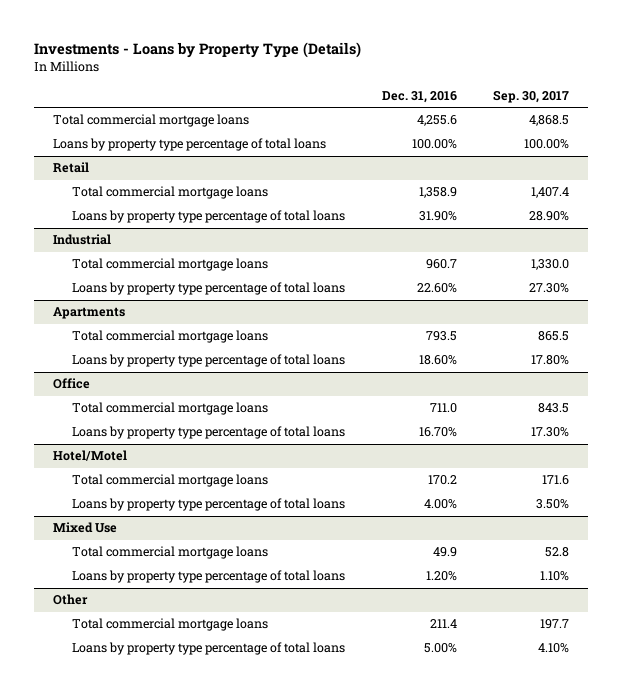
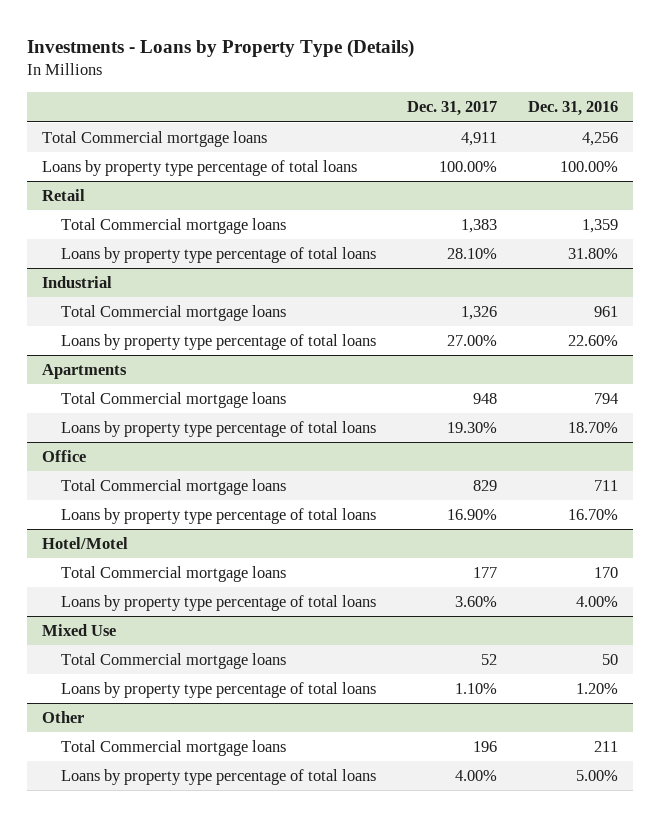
[493,89,570,103] Sep. 30, 2017 -> none
none -> [406,101,497,117] Dec. 31, 2017
[52,114,249,128] Total commercial mortgage loans -> [42,131,268,148] Total Commercial mortgage loans
[416,115,457,127] 4,255.6 -> [581,132,618,147] 4,256
[71,186,268,200] Total commercial mortgage loans -> [61,218,287,235] Total Commercial mortgage loans
[418,187,457,199] 1,358.9 -> [581,219,618,234] 1,359
[418,211,457,222] 31.90% -> [567,248,618,260] 31.80%
[71,258,268,272] Total commercial mortgage loans -> [61,305,287,322] Total Commercial mortgage loans
[425,259,457,270] 960.7 -> [593,306,618,318] 961
[71,330,268,344] Total commercial mortgage loans -> [61,392,287,409] Total Commercial mortgage loans
[425,331,457,342] 793.5 -> [593,393,618,405] 794
[418,355,457,366] 18.60% -> [567,422,618,434] 18.70%
[71,402,268,416] Total commercial mortgage loans -> [61,479,287,496] Total Commercial mortgage loans
[429,403,457,414] 711.0 -> [593,480,618,492] 711
[71,474,268,488] Total commercial mortgage loans -> [61,566,287,583] Total Commercial mortgage loans
[427,475,457,486] 170.2 -> [593,567,618,579] 170
[71,546,268,560] Total commercial mortgage loans -> [61,653,287,670] Total Commercial mortgage loans
[432,547,457,558] 49.9 -> [601,654,618,666] 50
[71,618,268,632] Total commercial mortgage loans -> [61,740,287,757] Total Commercial mortgage loans
[429,619,457,629] 211.4 -> [593,741,618,753] 211

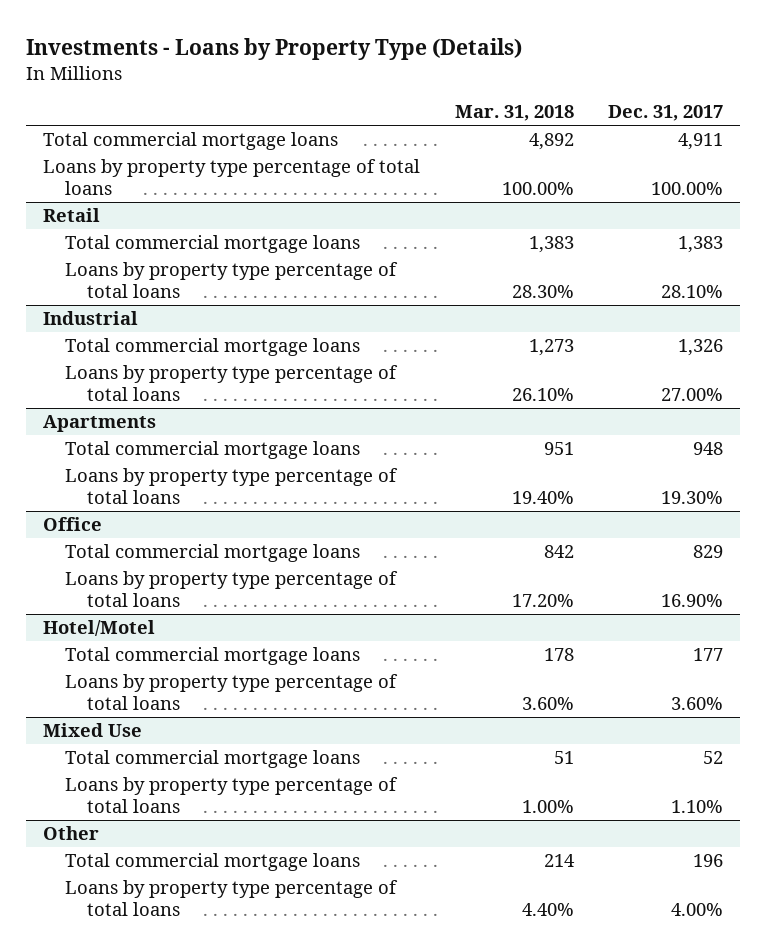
[527,101,618,117] Dec. 31, 2016 -> none
none -> [454,105,574,122] Mar. 31, 2018
[42,131,268,148] Total Commercial mortgage loans -> [43,132,339,151] Total commercial mortgage loans
[61,218,287,235] Total Commercial mortgage loans -> [65,235,361,254] Total commercial mortgage loans
[61,305,287,322] Total Commercial mortgage loans -> [65,338,361,357] Total commercial mortgage loans
[61,392,287,409] Total Commercial mortgage loans -> [65,441,361,460] Total commercial mortgage loans
[61,479,287,496] Total Commercial mortgage loans -> [65,544,361,563] Total commercial mortgage loans
[61,566,287,583] Total Commercial mortgage loans -> [65,647,361,666] Total commercial mortgage loans
[61,653,287,670] Total Commercial mortgage loans -> [65,750,361,769] Total commercial mortgage loans
[61,740,287,757] Total Commercial mortgage loans -> [65,853,361,872] Total commercial mortgage loans

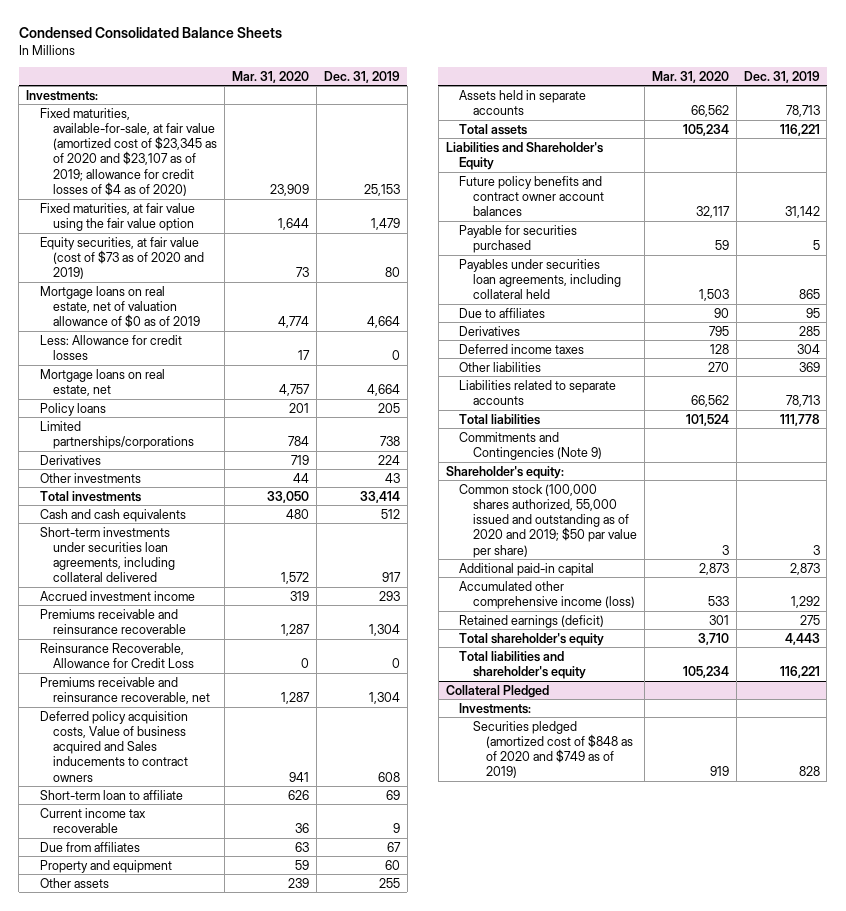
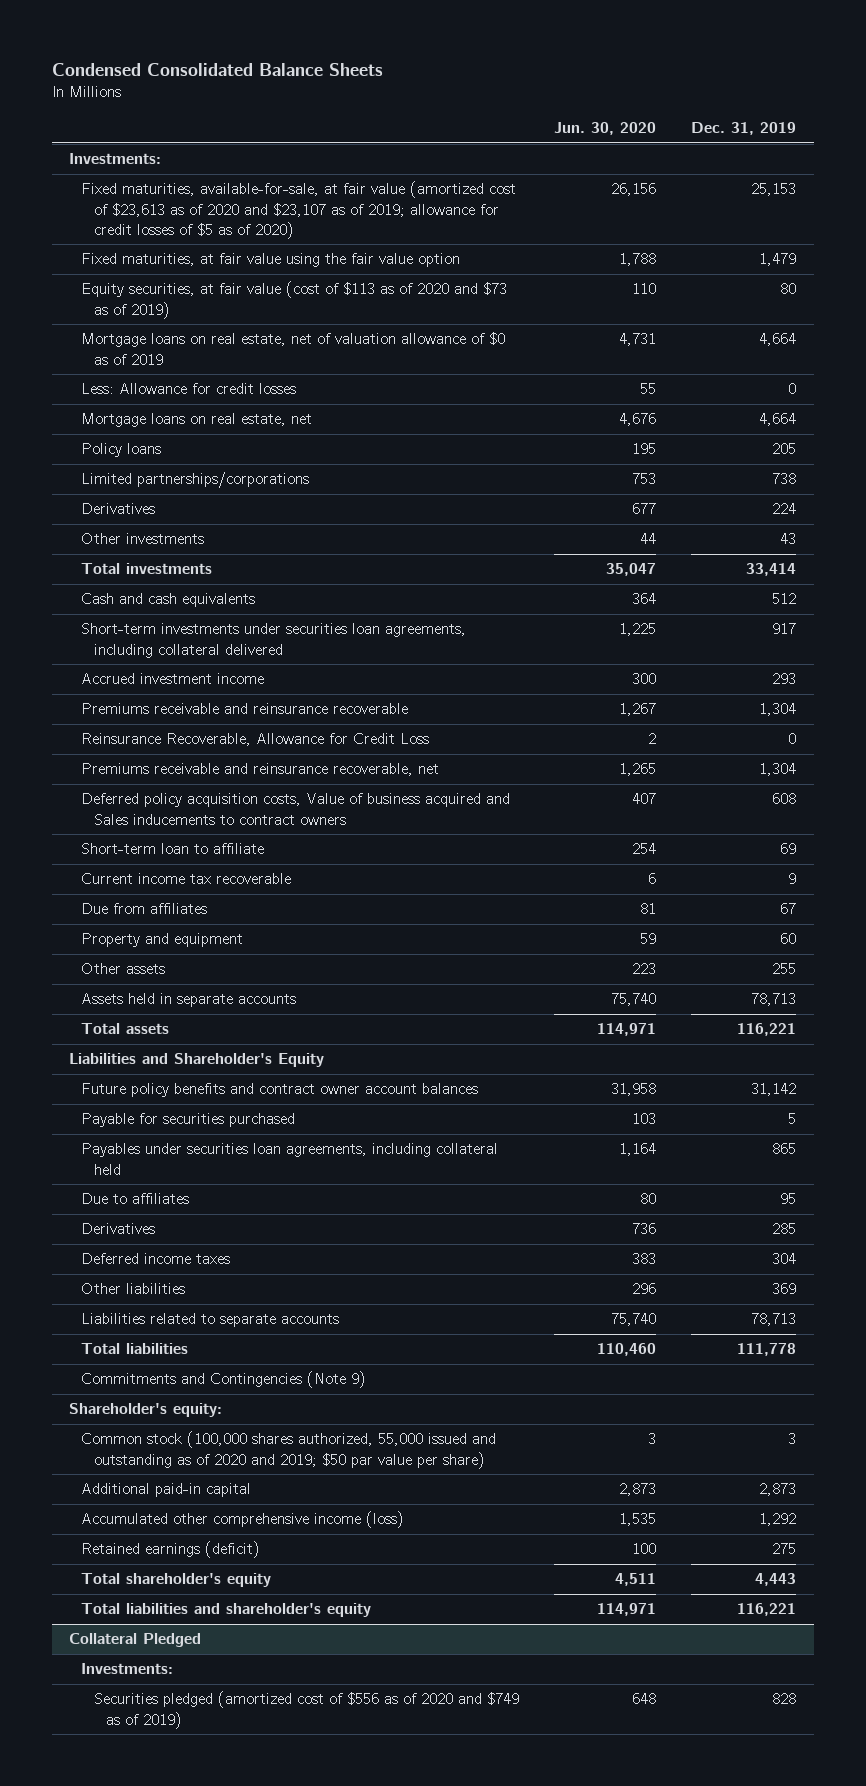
[231,70,309,83] Mar. 31, 2020 -> none
none -> [553,122,656,136] Jun. 30, 2020
[39,107,218,196] Fixed maturities, available-for-sale, at fair value (amortized cost of $23,345 as of 2020 and $23,107 as of 2019; allowance for credit losses of $4 as of 2020) -> [81,181,517,239] Fixed maturities, available-for-sale, at fair value (amortized cost of $23,613 as of 2020 and $23,107 as of 2019; allowance for credit losses of $5 as of 2020)
[39,236,205,280] Equity securities, at fair value (cost of $73 as of 2020 and 2019) -> [81,281,508,319] Equity securities, at fair value (cost of $113 as of 2020 and $73 as of 2019)
[472,720,634,779] Securities pledged (amortized cost of $848 as of 2020 and $749 as of 2019) -> [93,1691,519,1729] Securities pledged (amortized cost of $556 as of 2020 and $749 as of 2019)

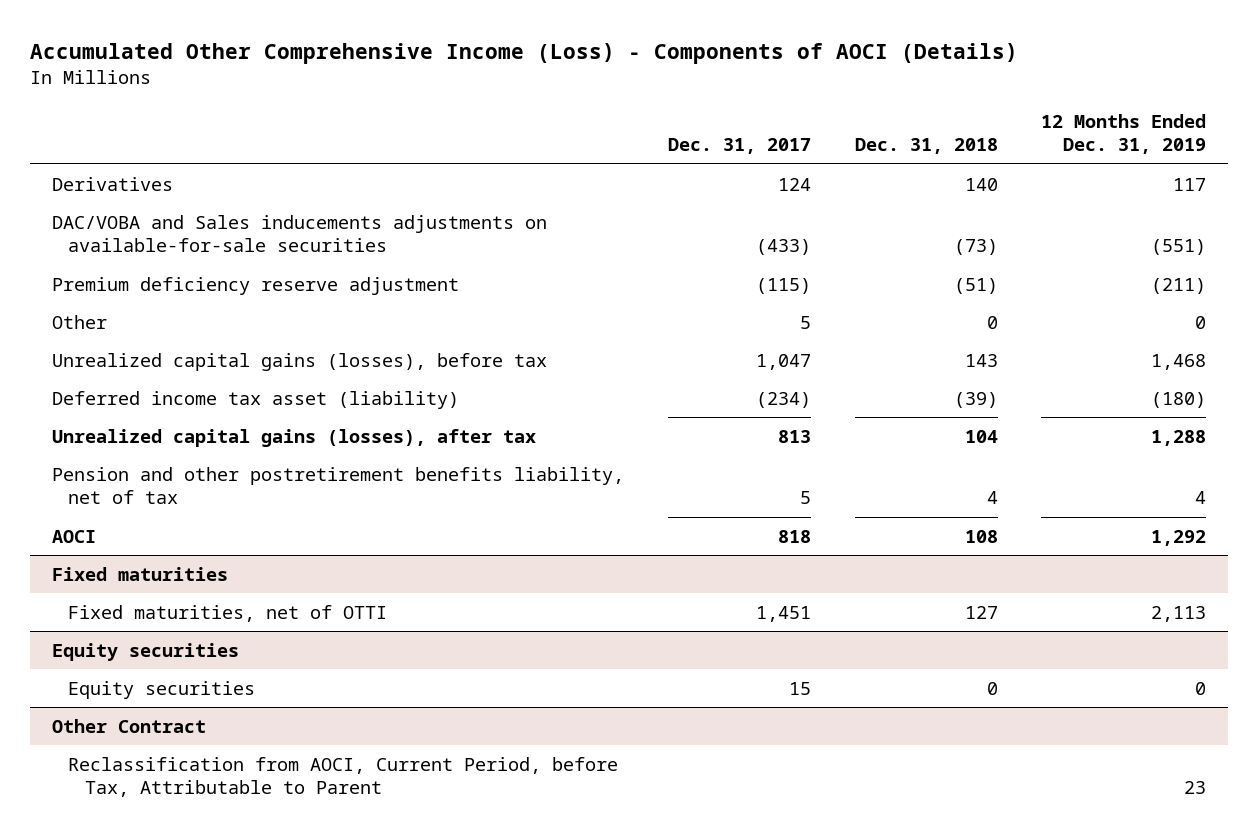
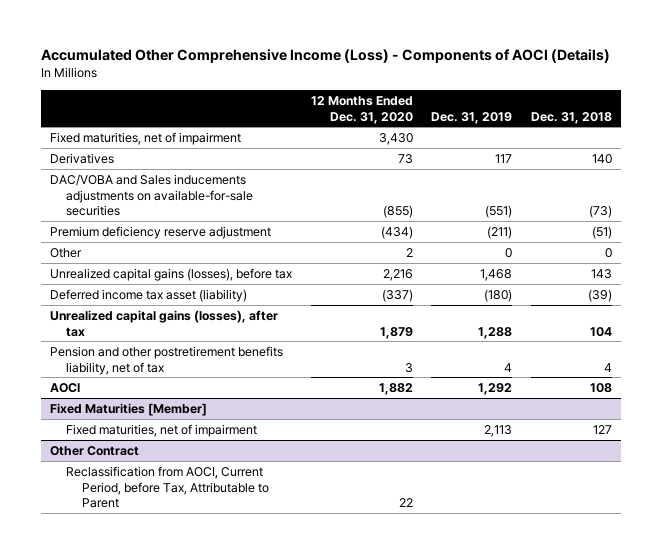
[667,138,811,155] Dec. 31, 2017 -> none
[1041,113,1207,155] 12 Months Ended Dec. 31, 2019 -> none
none -> [310,95,413,124] 12 Months Ended Dec. 31, 2020
none -> [431,111,513,124] Dec. 31, 2019
none -> [50,131,242,145] Fixed maturities, net of impairment
[52,642,240,661] Equity securities -> none
[68,680,256,699] Equity securities -> none
[52,566,229,581] Fixed maturities -> [50,402,208,416] Fixed Maturities [Member]
[68,604,388,622] Fixed maturities, net of OTTI -> [66,423,258,437] Fixed maturities, net of impairment

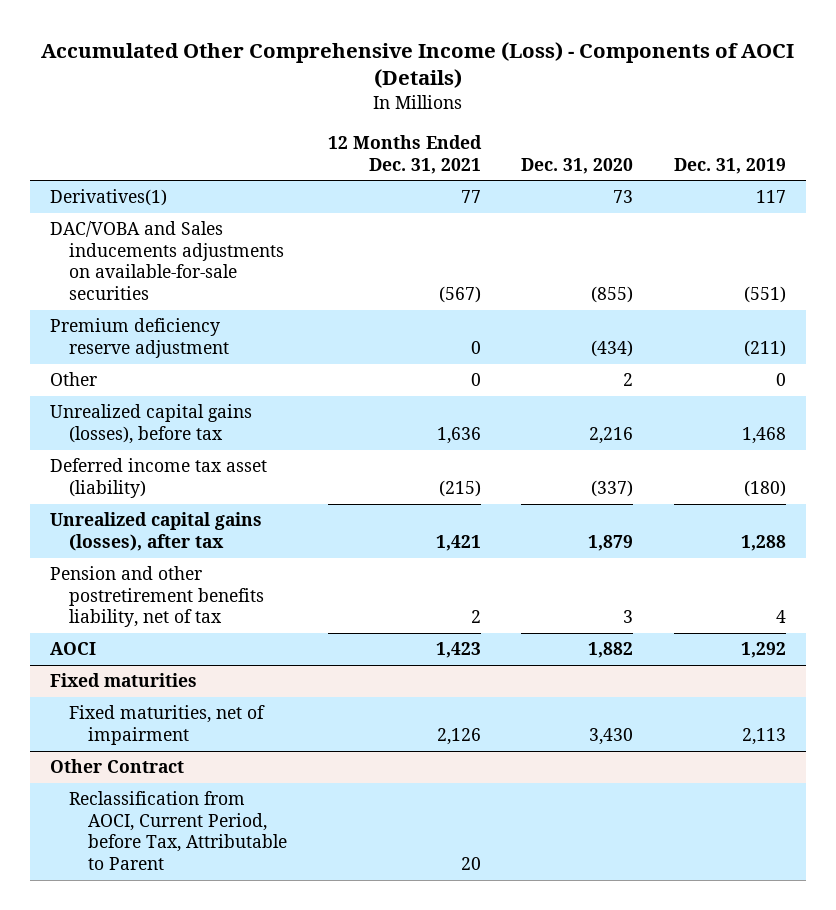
[310,95,413,124] 12 Months Ended Dec. 31, 2020 -> none
[530,111,612,124] Dec. 31, 2018 -> none
none -> [327,135,482,174] 12 Months Ended Dec. 31, 2021
none -> [521,157,634,174] Dec. 31, 2020
[50,131,242,145] Fixed maturities, net of impairment -> none
[50,152,115,164] Derivatives -> [50,189,168,207] Derivatives(1)
[50,402,208,416] Fixed Maturities [Member] -> [50,673,198,688] Fixed maturities

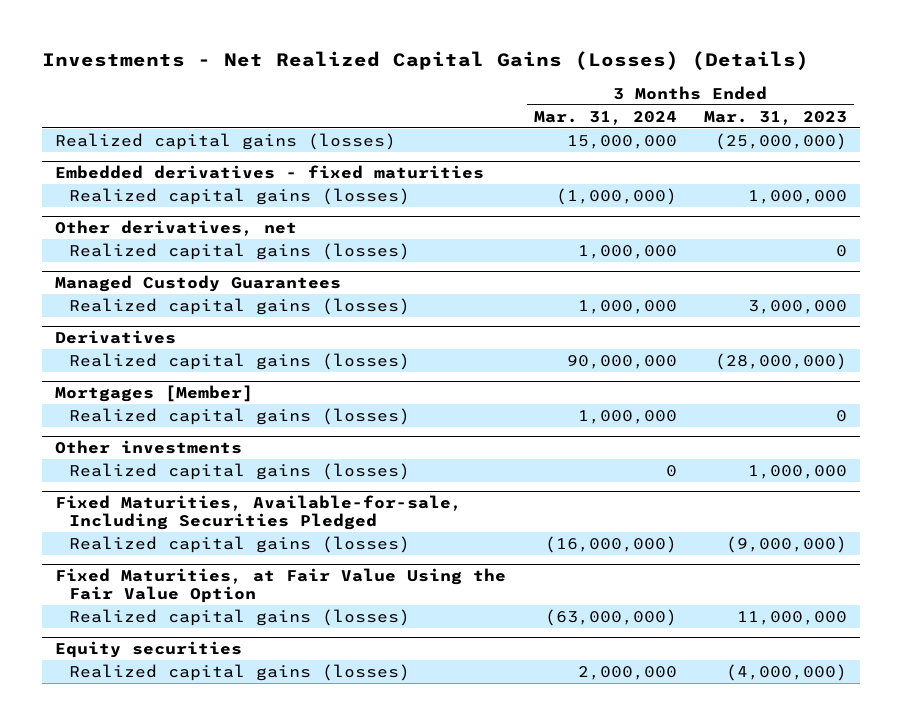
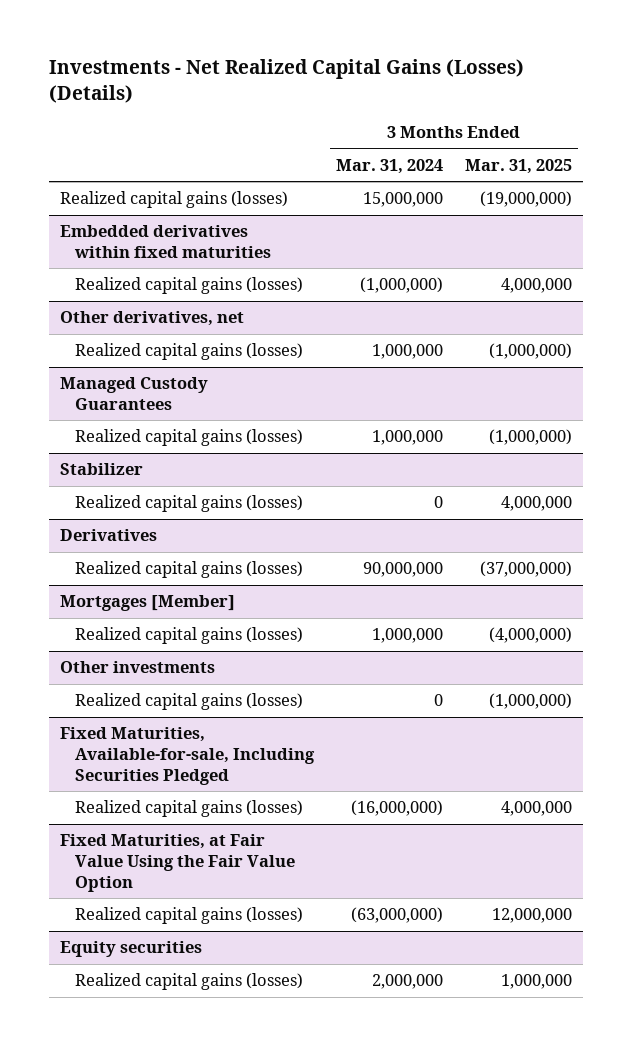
[703,110,847,125] Mar. 31, 2023 -> none
none -> [465,158,573,174] Mar. 31, 2025
[55,165,485,180] Embedded derivatives - fixed maturities -> [59,225,271,258] Embedded derivatives within fixed maturities
none -> [59,463,143,476] Stabilizer
none -> [74,495,303,513] Realized capital gains (losses)

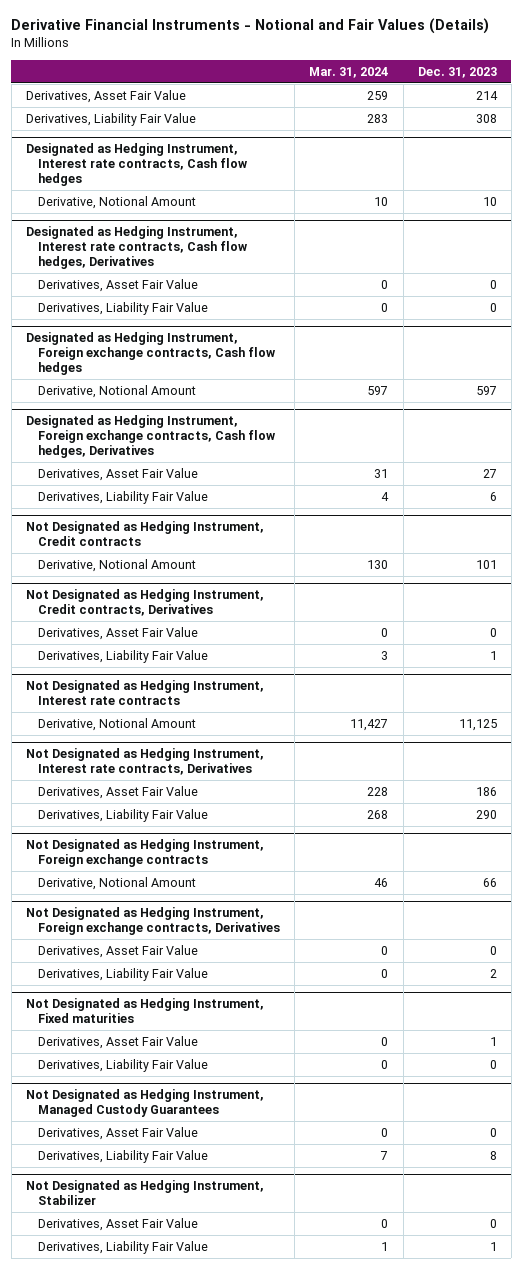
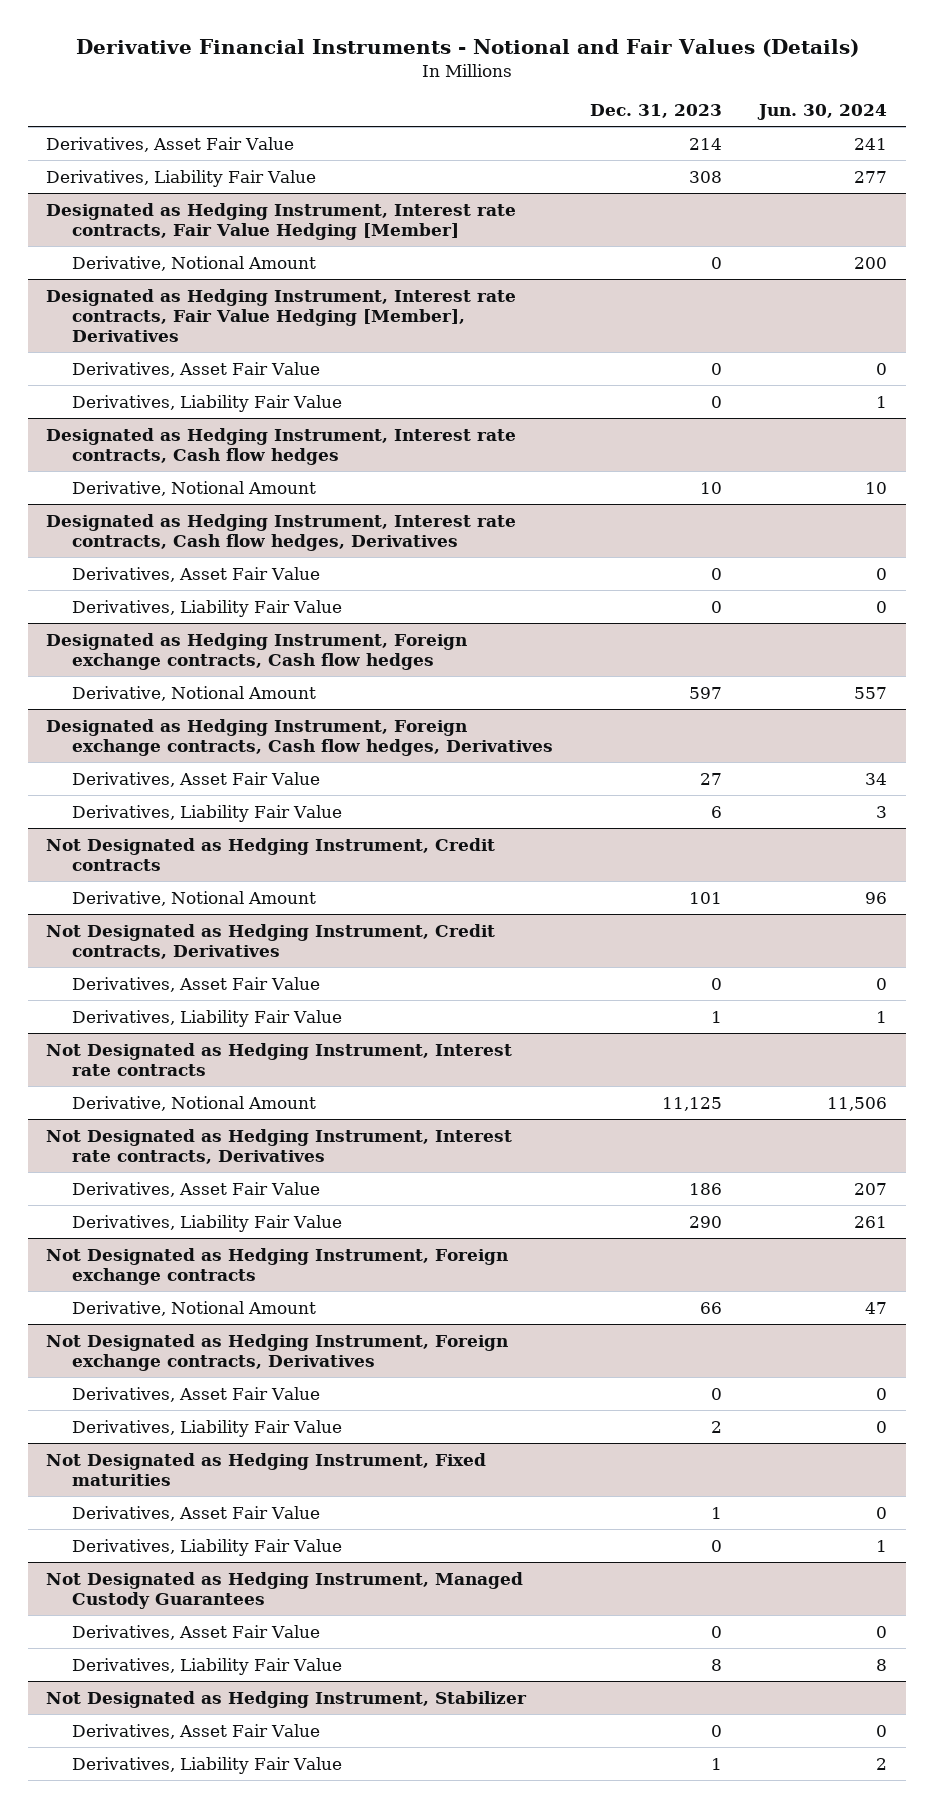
[309,66,389,78] Mar. 31, 2024 -> none
none -> [757,103,888,120] Jun. 30, 2024
none -> [46,202,517,240] Designated as Hedging Instrument, Interest rate contracts, Fair Value Hedging [Member]
none -> [72,255,317,271] Derivative, Notional Amount
none -> [46,288,517,342] Designated as Hedging Instrument, Interest rate contracts, Fair Value Hedging [Member], Derivatives
none -> [72,361,321,377] Derivatives, Asset Fair Value
none -> [72,394,343,412] Derivatives, Liability Fair Value

